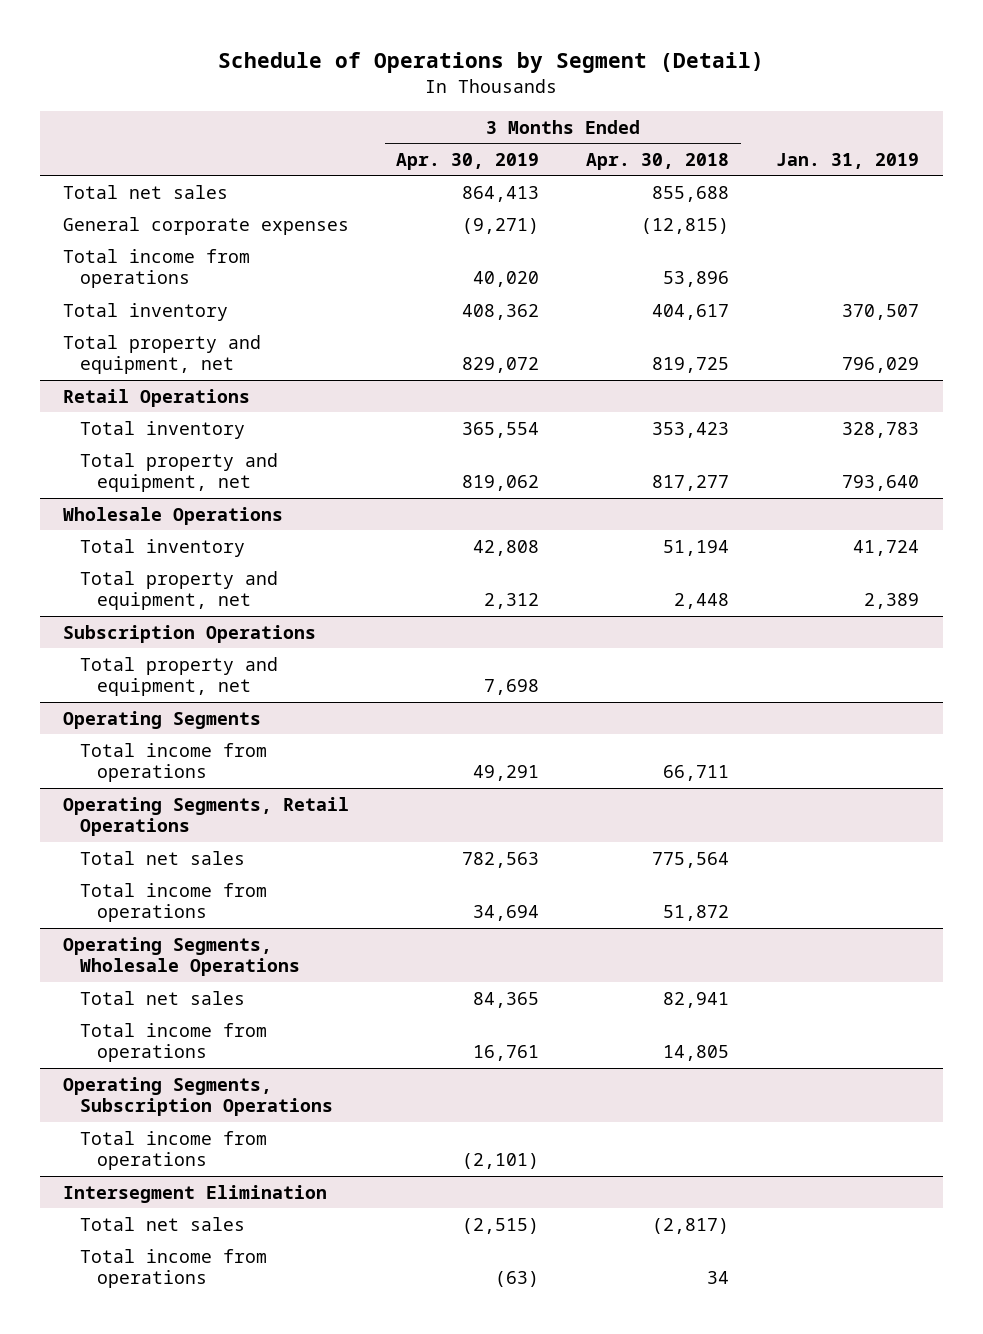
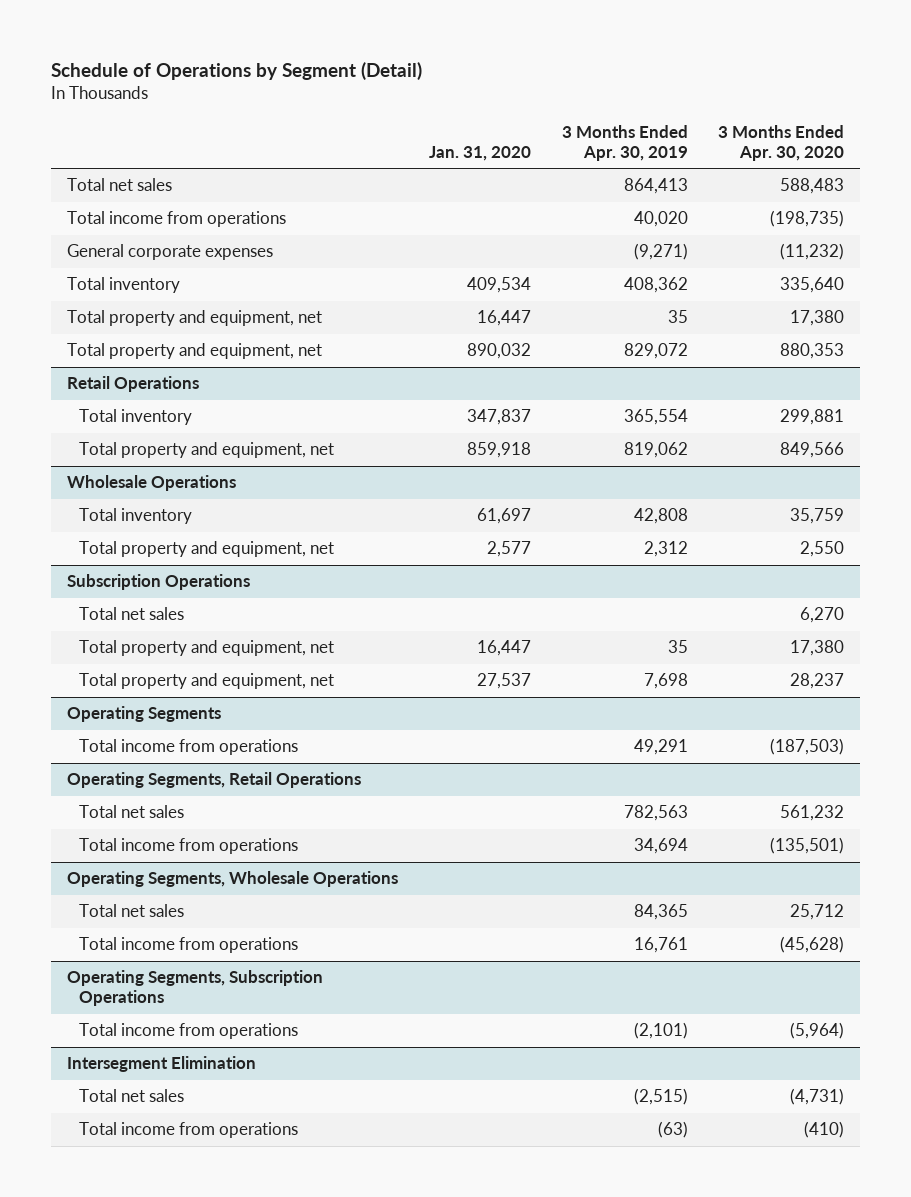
[586,152,730,170] Apr. 30, 2018 -> none
[776,152,920,169] Jan. 31, 2019 -> none
none -> [428,145,531,161] Jan. 31, 2020
none -> [718,124,845,161] 3 Months Ended Apr. 30, 2020
[63,216,350,235] General corporate expenses -> [66,244,273,261] General corporate expenses
none -> [66,310,322,327] Total property and equipment, net
none -> [78,607,184,621] Total net sales
none -> [78,640,334,657] Total property and equipment, net

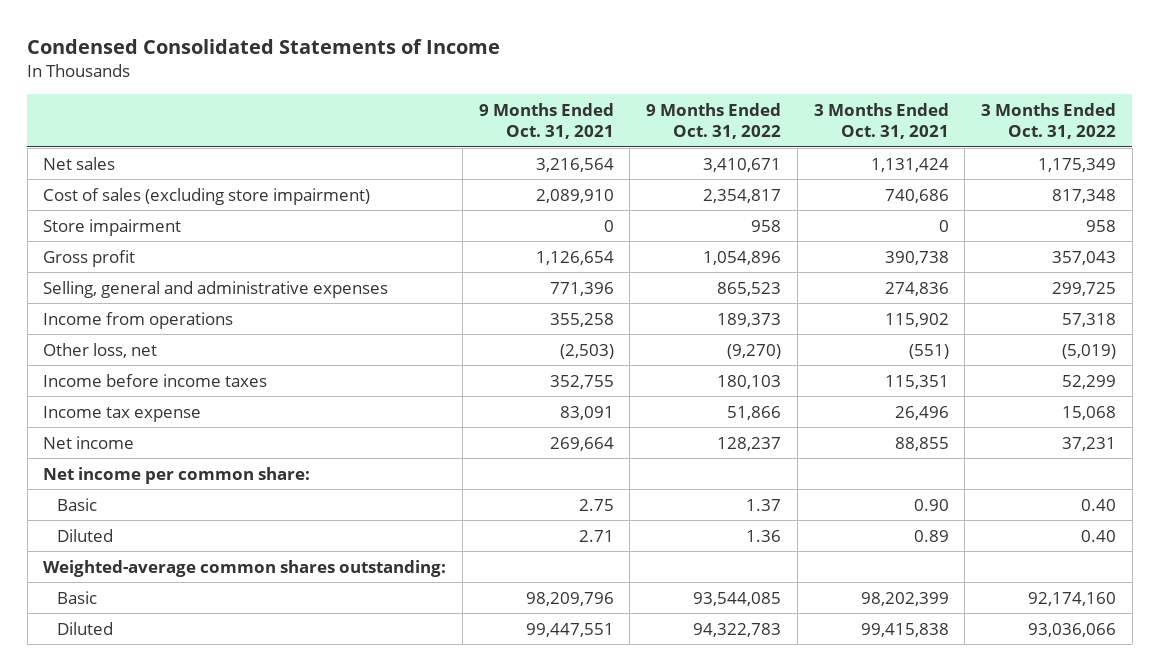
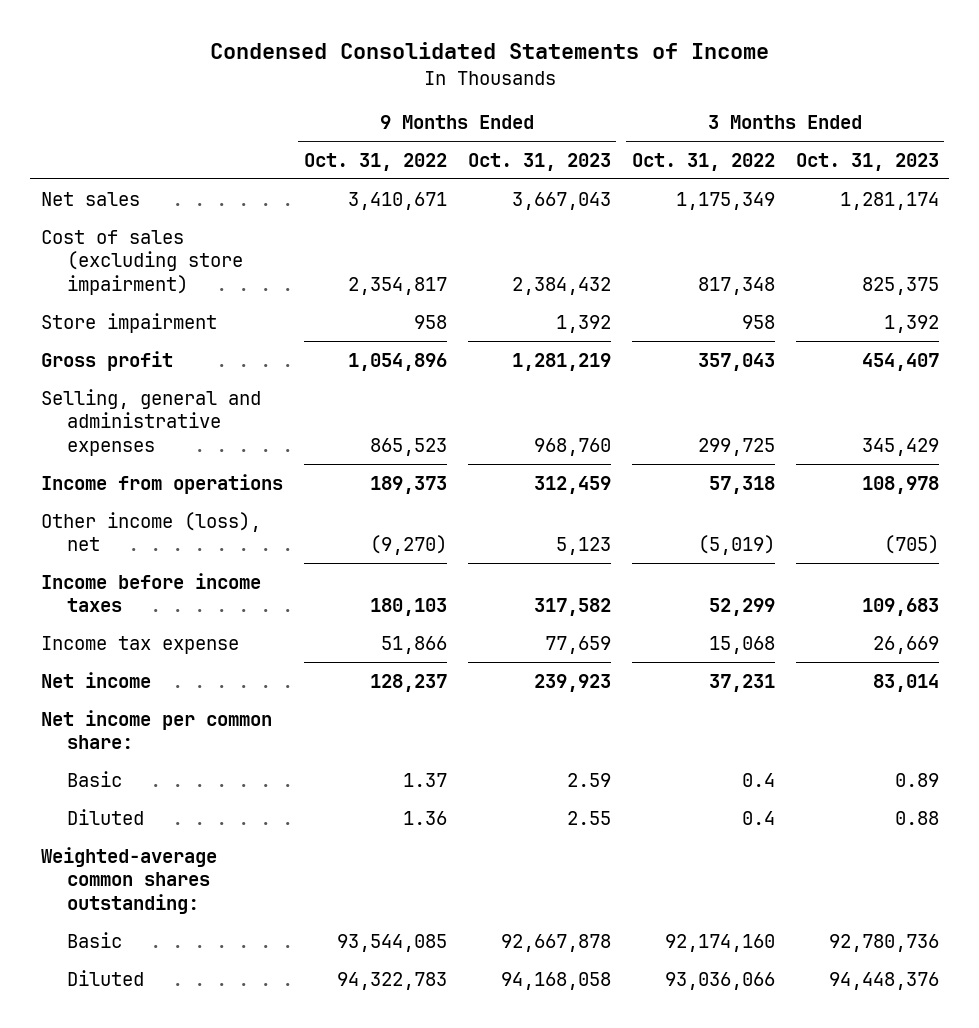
[478,102,614,140] 9 Months Ended Oct. 31, 2021 -> none
[813,102,949,140] 3 Months Ended Oct. 31, 2021 -> none
none -> [467,152,611,171] Oct. 31, 2023
none -> [795,152,939,171] Oct. 31, 2023
[43,342,158,358] Other loss, net -> [40,511,261,552] Other income (loss), net
[1081,498,1117,511] 0.40 -> [741,772,775,787] 0.4
[1081,529,1117,542] 0.40 -> [741,810,775,825] 0.4

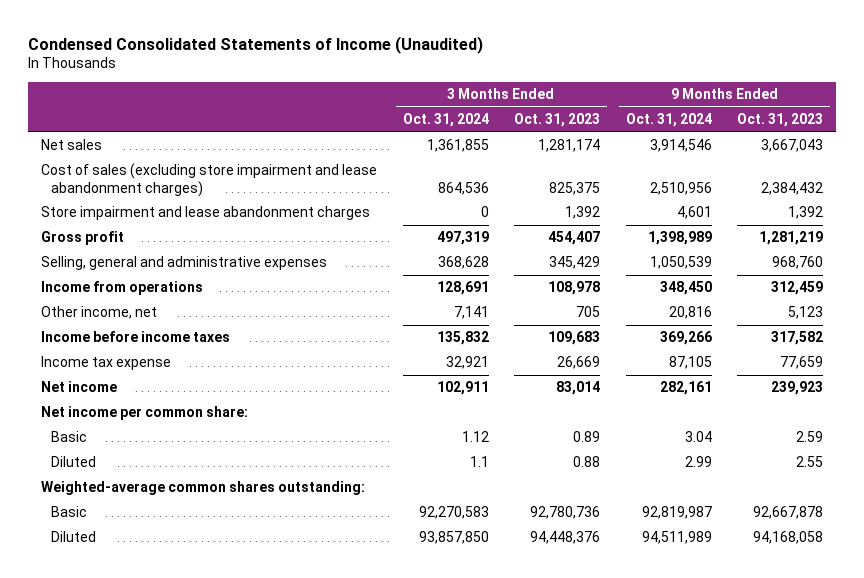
[209,42,769,60] Condensed Consolidated Statements of Income -> [28,35,484,54] Condensed Consolidated Statements of Income (Unaudited)
[303,152,447,171] Oct. 31, 2022 -> none
[631,152,775,171] Oct. 31, 2022 -> none
none -> [402,113,489,128] Oct. 31, 2024
none -> [625,113,712,128] Oct. 31, 2024
[40,229,243,296] Cost of sales (excluding store impairment) -> [40,163,377,197] Cost of sales (excluding store impairment and lease abandonment charges)
[40,312,217,333] Store impairment -> [40,206,370,221] Store impairment and lease abandonment charges
[40,511,261,552] Other income (loss), net -> [40,306,157,320] Other income, net
[883,535,939,555] (705) -> [576,306,601,318] 705

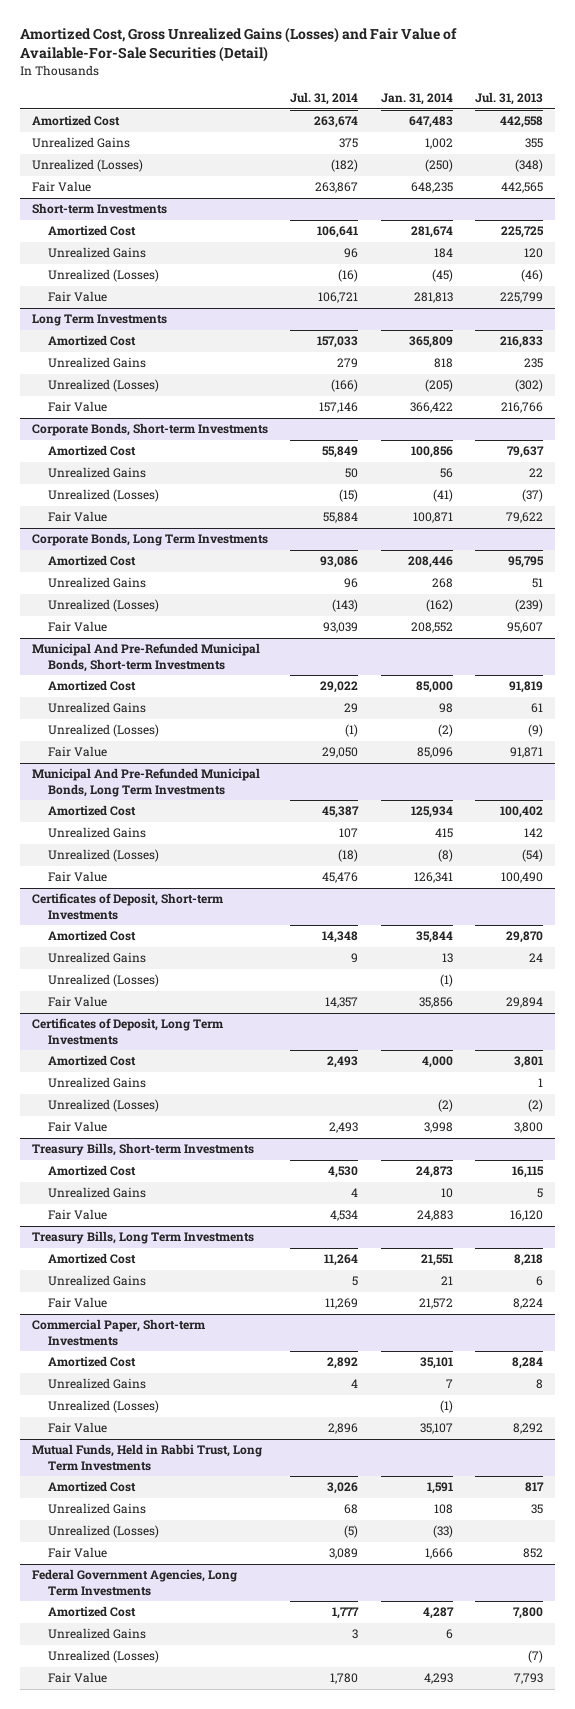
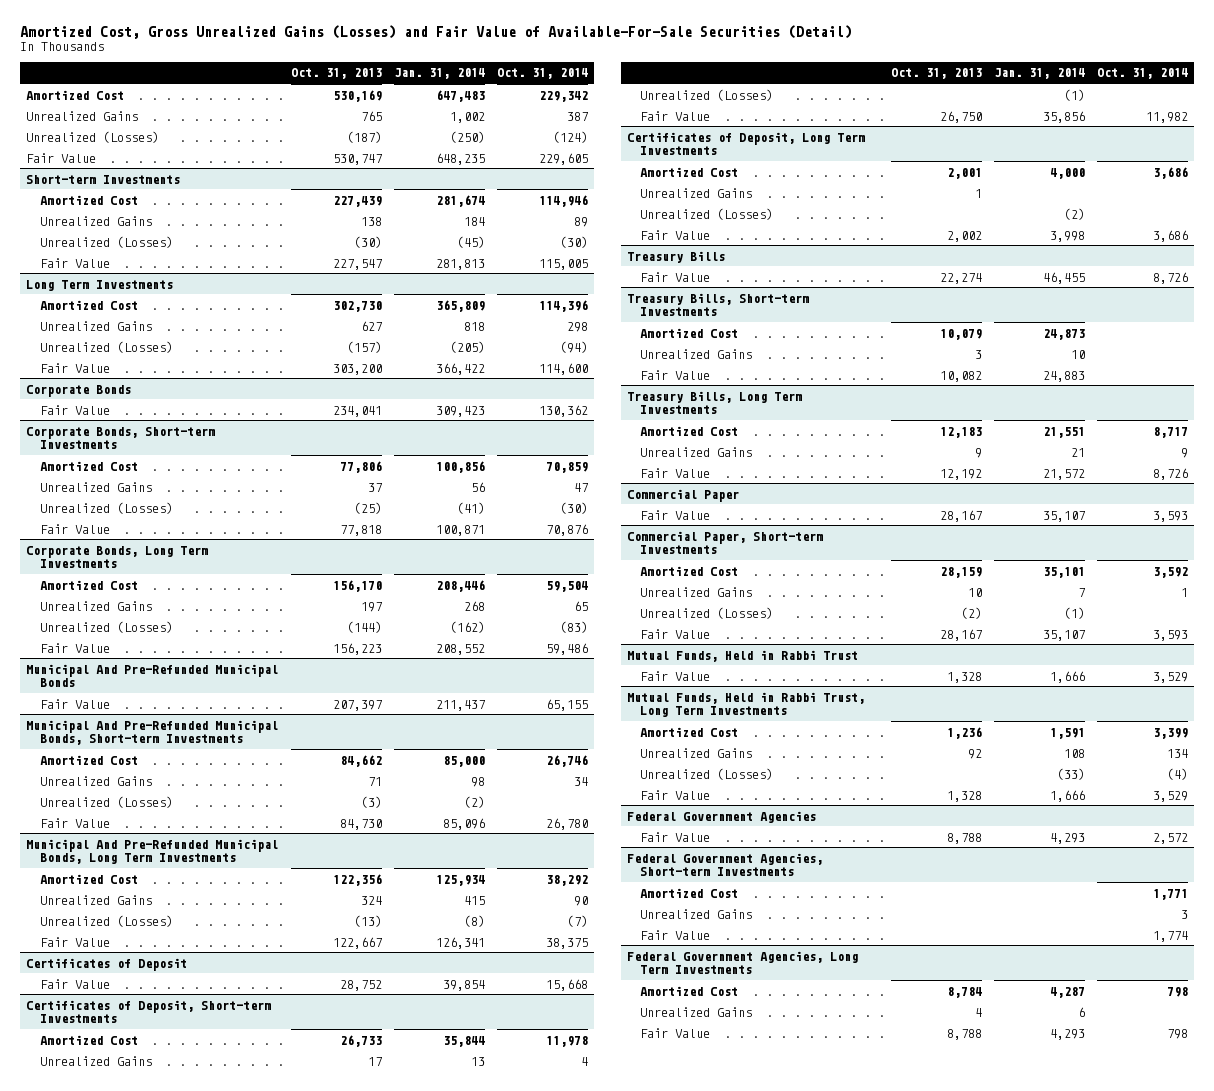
[290,91,359,105] Jul. 31, 2014 -> none
[475,91,544,105] Jul. 31, 2013 -> none
none -> [290,68,382,80] Oct. 31, 2013
none -> [496,68,588,80] Oct. 31, 2014
none -> [26,384,132,397] Corporate Bonds
none -> [39,404,110,415] Fair Value
none -> [26,663,279,687] Municipal And Pre-Refunded Municipal Bonds
none -> [39,698,110,709] Fair Value
none -> [26,957,188,971] Certificates of Deposit
none -> [39,978,110,989] Fair Value
none -> [626,250,725,263] Treasury Bills
none -> [639,271,710,282] Fair Value
none -> [626,488,739,502] Commercial Paper
none -> [639,509,710,520] Fair Value
none -> [626,649,858,662] Mutual Funds, Held in Rabbi Trust
none -> [639,670,710,681] Fair Value
none -> [626,810,816,823] Federal Government Agencies
none -> [639,831,710,842] Fair Value
none -> [626,852,823,876] Federal Government Agencies, Short-term Investments
none -> [639,887,738,898] Amortized Cost
none -> [639,908,752,919] Unrealized Gains
none -> [639,929,710,940] Fair Value
[48,1650,160,1664] Unrealized (Losses) -> none

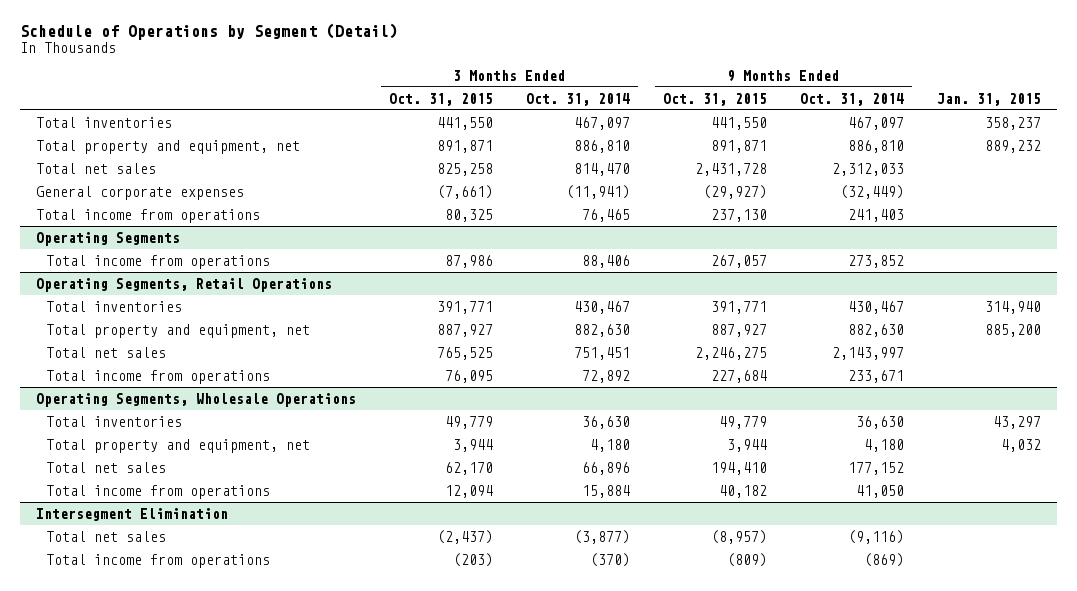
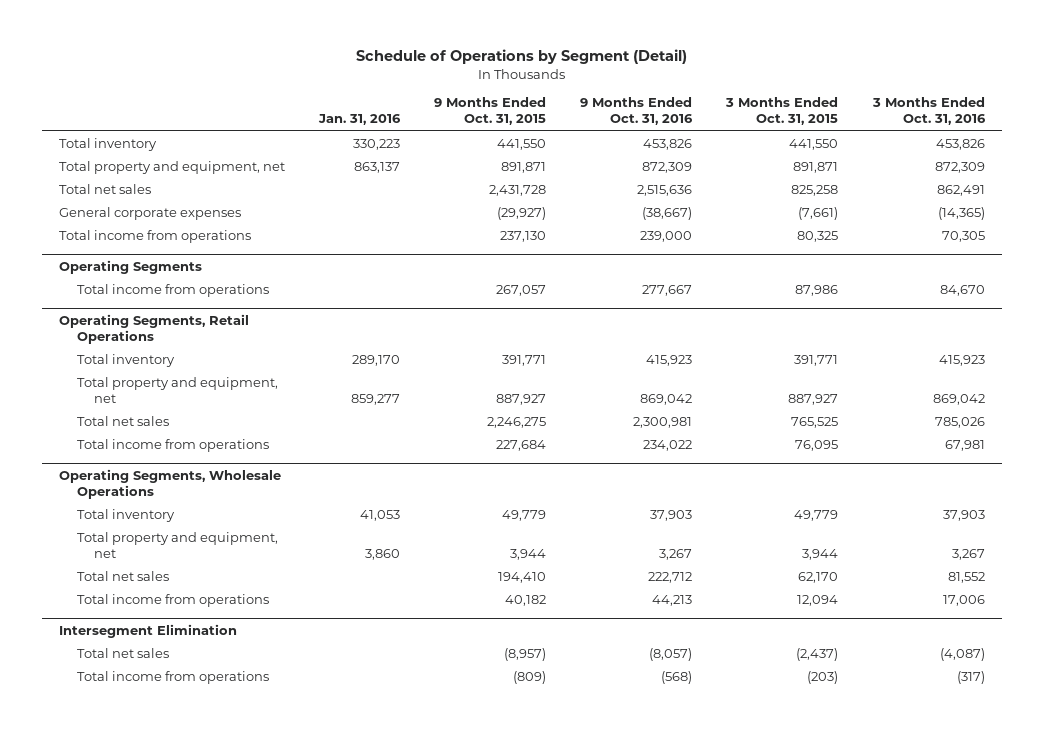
[525,92,630,106] Oct. 31, 2014 -> none
[799,92,904,106] Oct. 31, 2014 -> none
[936,92,1041,106] Jan. 31, 2015 -> none
none -> [317,114,401,126] Jan. 31, 2016
none -> [580,97,694,126] 9 Months Ended Oct. 31, 2016
none -> [871,97,986,126] 3 Months Ended Oct. 31, 2016
[36,116,173,128] Total inventories -> [58,138,157,152] Total inventory
[45,300,182,312] Total inventories -> [76,354,175,368] Total inventory
[45,415,182,427] Total inventories -> [76,509,175,523] Total inventory

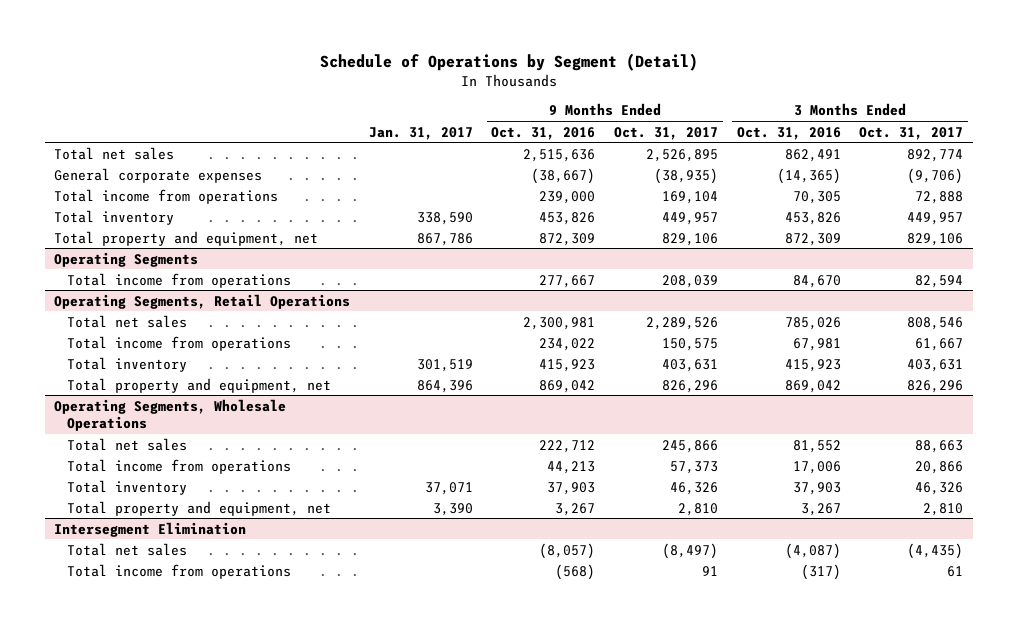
[317,114,401,126] Jan. 31, 2016 -> none
[434,97,547,126] 9 Months Ended Oct. 31, 2015 -> none
[725,97,839,126] 3 Months Ended Oct. 31, 2015 -> none
none -> [368,126,473,140] Jan. 31, 2017
none -> [614,126,719,140] Oct. 31, 2017
none -> [859,126,964,140] Oct. 31, 2017
[58,138,157,152] Total inventory -> [54,209,175,225] Total inventory
[58,161,285,175] Total property and equipment, net -> [54,230,319,246] Total property and equipment, net
[76,354,175,368] Total inventory -> [67,356,188,372] Total inventory
[76,377,278,403] Total property and equipment, net -> [67,377,332,393] Total property and equipment, net
[76,509,175,523] Total inventory -> [67,479,188,495] Total inventory
[76,532,278,558] Total property and equipment, net -> [67,500,332,516] Total property and equipment, net

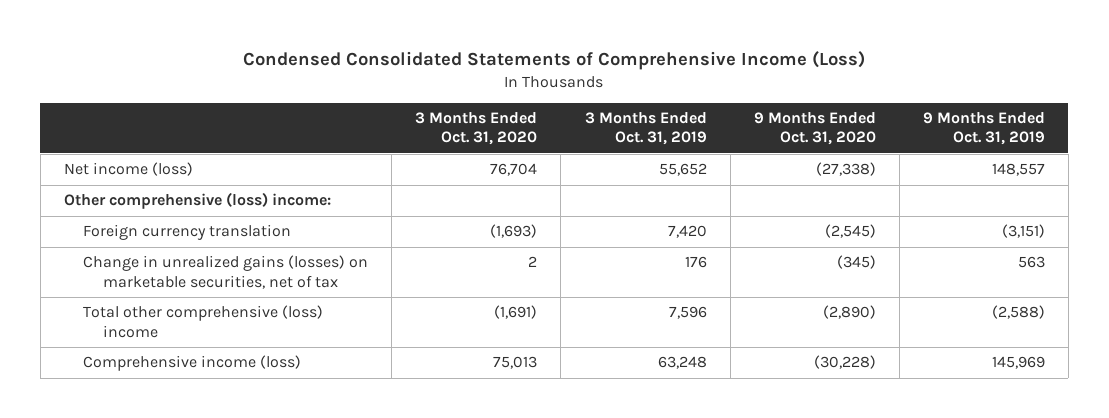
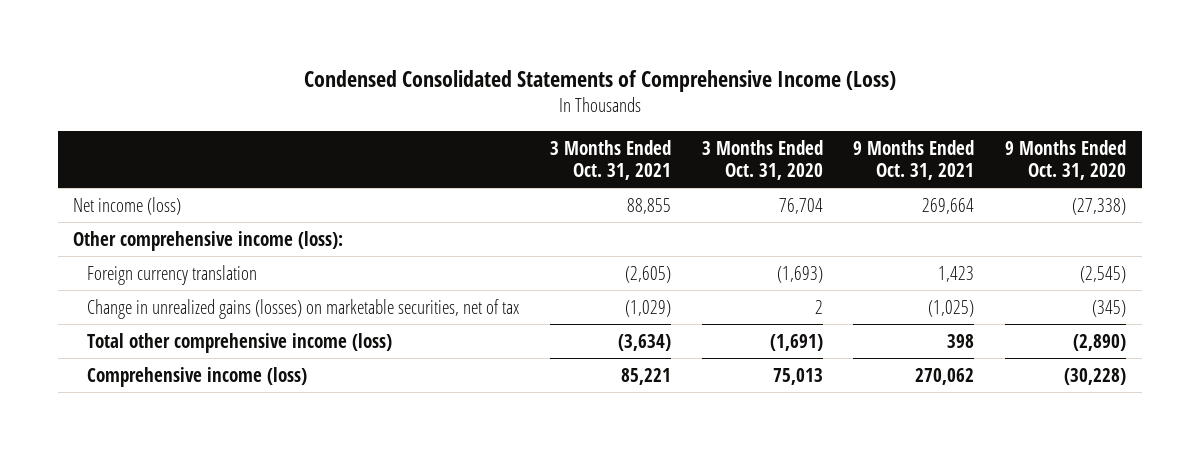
[584,112,707,146] 3 Months Ended Oct. 31, 2019 -> none
[922,112,1045,146] 9 Months Ended Oct. 31, 2019 -> none
none -> [549,139,671,180] 3 Months Ended Oct. 31, 2021
none -> [853,139,975,180] 9 Months Ended Oct. 31, 2021
[63,192,331,210] Other comprehensive (loss) income: -> [73,230,344,251] Other comprehensive income (loss):
[83,305,324,338] Total other comprehensive (loss) income -> [86,332,392,353] Total other comprehensive income (loss)

